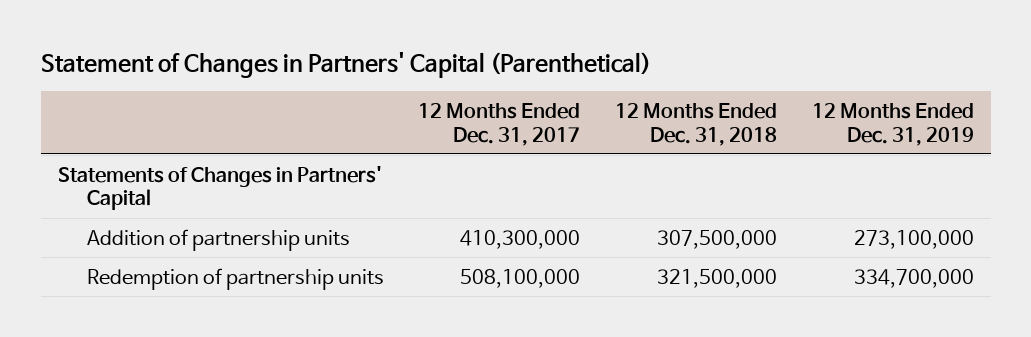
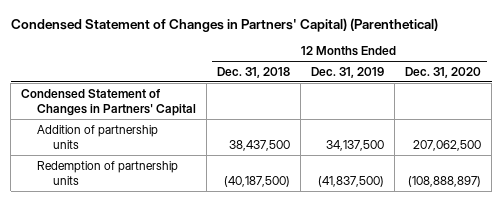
[40,52,651,79] Statement of Changes in Partners' Capital (Parenthetical) -> [10,17,438,32] Condensed Statement of Changes in Partners' Capital) (Parenthetical)
[418,102,581,146] 12 Months Ended Dec. 31, 2017 -> none
none -> [405,66,482,78] Dec. 31, 2020
[57,165,382,211] Statements of Changes in Partners' Capital -> [21,88,197,116] Condensed Statement of Changes in Partners' Capital
[656,229,777,249] 307,500,000 -> [229,139,291,151] 38,437,500
[853,229,974,249] 273,100,000 -> [326,139,385,151] 34,137,500
[656,268,777,288] 321,500,000 -> [224,175,291,187] (40,187,500)
[853,268,974,288] 334,700,000 -> [318,175,385,187] (41,837,500)

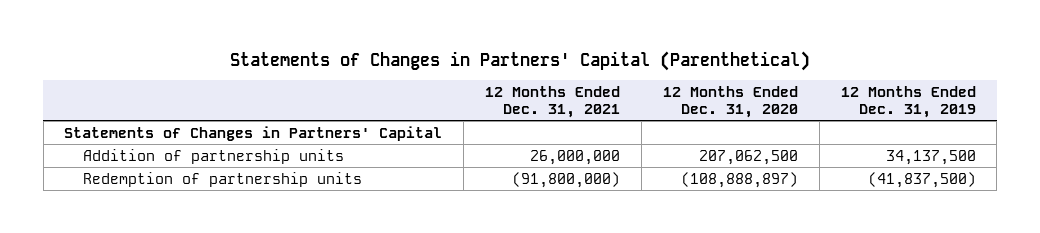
[10,17,438,32] Condensed Statement of Changes in Partners' Capital) (Parenthetical) -> [229,50,810,71] Statements of Changes in Partners' Capital (Parenthetical)
[217,66,291,78] Dec. 31, 2018 -> none
none -> [485,85,621,118] 12 Months Ended Dec. 31, 2021
[21,88,197,116] Condensed Statement of Changes in Partners' Capital -> [64,125,443,141] Statements of Changes in Partners' Capital

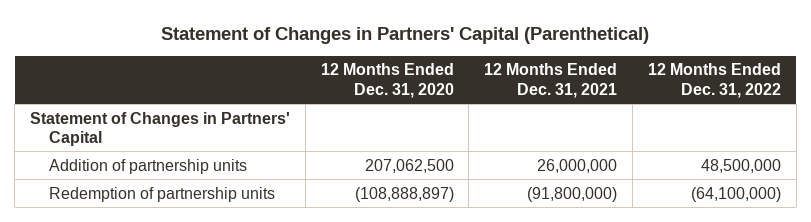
[229,50,810,71] Statements of Changes in Partners' Capital (Parenthetical) -> [161,26,650,44] Statement of Changes in Partners' Capital (Parenthetical)
[840,85,976,118] 12 Months Ended Dec. 31, 2019 -> none
none -> [647,63,781,98] 12 Months Ended Dec. 31, 2022
[64,125,443,141] Statements of Changes in Partners' Capital -> [29,111,290,146] Statement of Changes in Partners' Capital

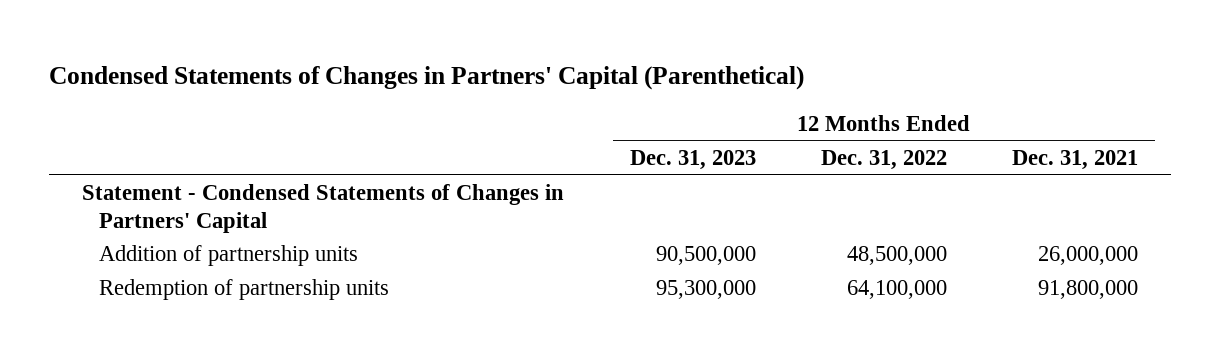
[161,26,650,44] Statement of Changes in Partners' Capital (Parenthetical) -> [49,66,805,91] Condensed Statements of Changes in Partners' Capital (Parenthetical)
[320,63,454,98] 12 Months Ended Dec. 31, 2020 -> none
none -> [629,149,756,170] Dec. 31, 2023
[29,111,290,146] Statement of Changes in Partners' Capital -> [82,184,565,233] Statement - Condensed Statements of Changes in Partners' Capital
[527,186,618,202] (91,800,000) -> [1038,280,1139,300] 91,800,000
[690,186,781,202] (64,100,000) -> [846,280,947,300] 64,100,000

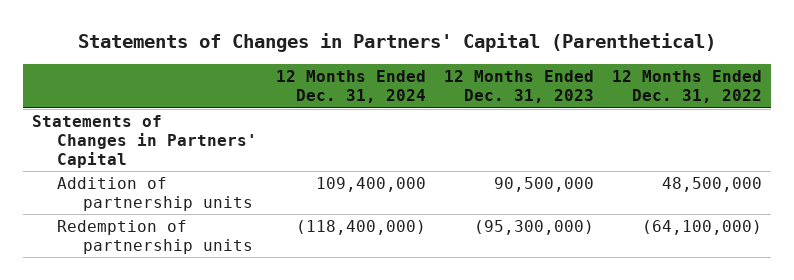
[49,66,805,91] Condensed Statements of Changes in Partners' Capital (Parenthetical) -> [78,32,717,52] Statements of Changes in Partners' Capital (Parenthetical)
[1012,149,1139,170] Dec. 31, 2021 -> none
none -> [275,70,426,104] 12 Months Ended Dec. 31, 2024
[82,184,565,233] Statement - Condensed Statements of Changes in Partners' Capital -> [32,115,258,168] Statements of Changes in Partners' Capital
[655,280,756,300] 95,300,000 -> [473,220,594,236] (95,300,000)
[846,280,947,300] 64,100,000 -> [642,220,763,236] (64,100,000)

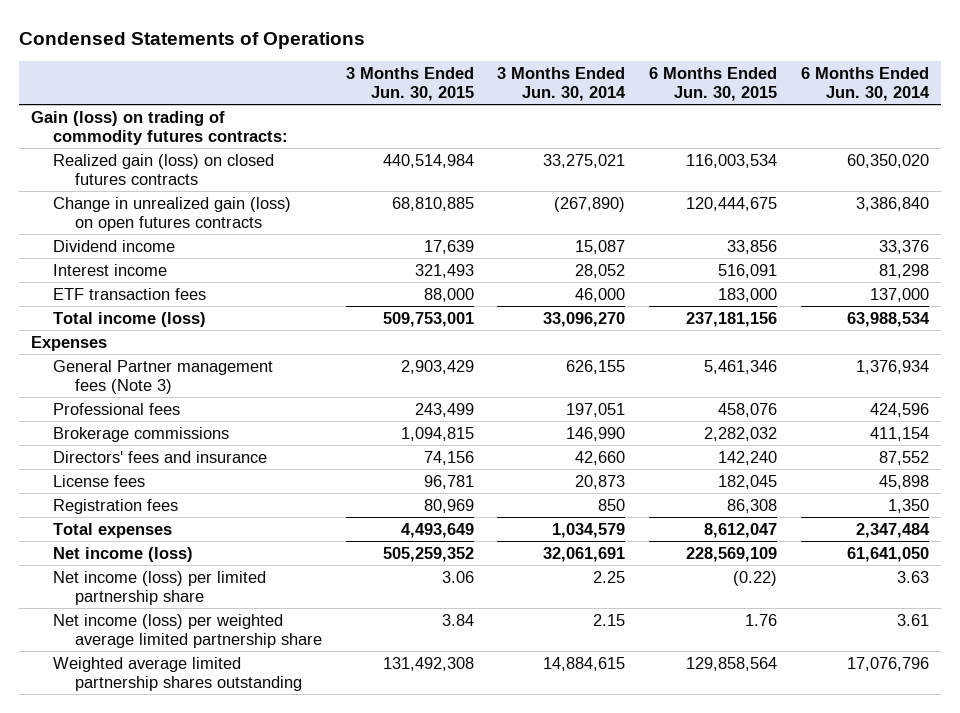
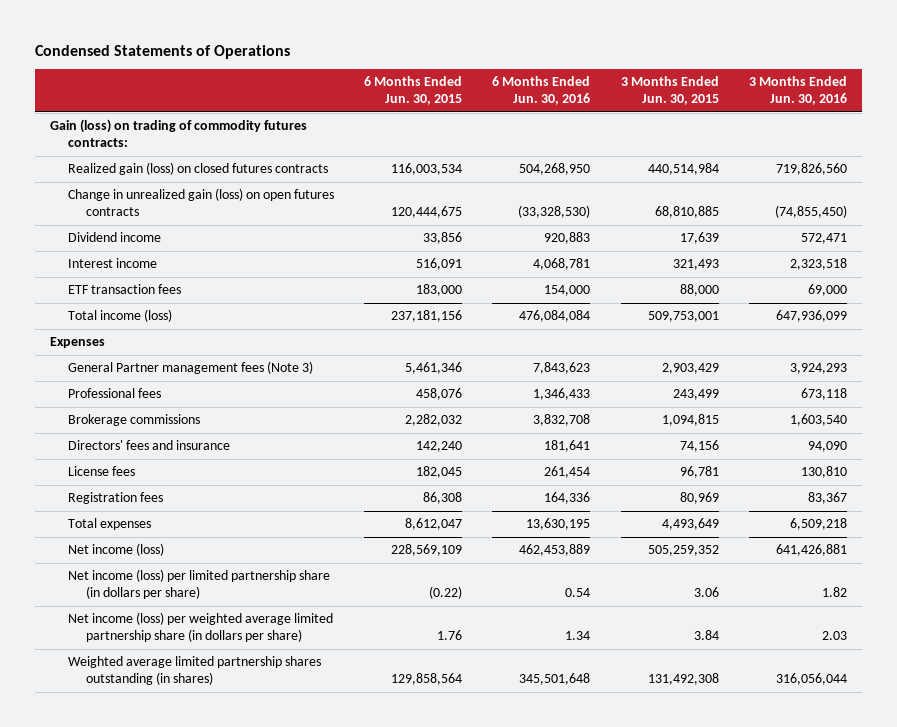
[497,66,627,102] 3 Months Ended Jun. 30, 2014 -> none
[800,66,930,102] 6 Months Ended Jun. 30, 2014 -> none
none -> [492,76,591,106] 6 Months Ended Jun. 30, 2016
none -> [748,76,847,106] 3 Months Ended Jun. 30, 2016
[52,570,266,605] Net income (loss) per limited partnership share -> [67,569,330,600] Net income (loss) per limited partnership share (in dollars per share)
[52,613,322,648] Net income (loss) per weighted average limited partnership share -> [67,612,333,643] Net income (loss) per weighted average limited partnership share (in dollars per share)
[52,656,302,691] Weighted average limited partnership shares outstanding -> [67,656,321,686] Weighted average limited partnership shares outstanding (in shares)

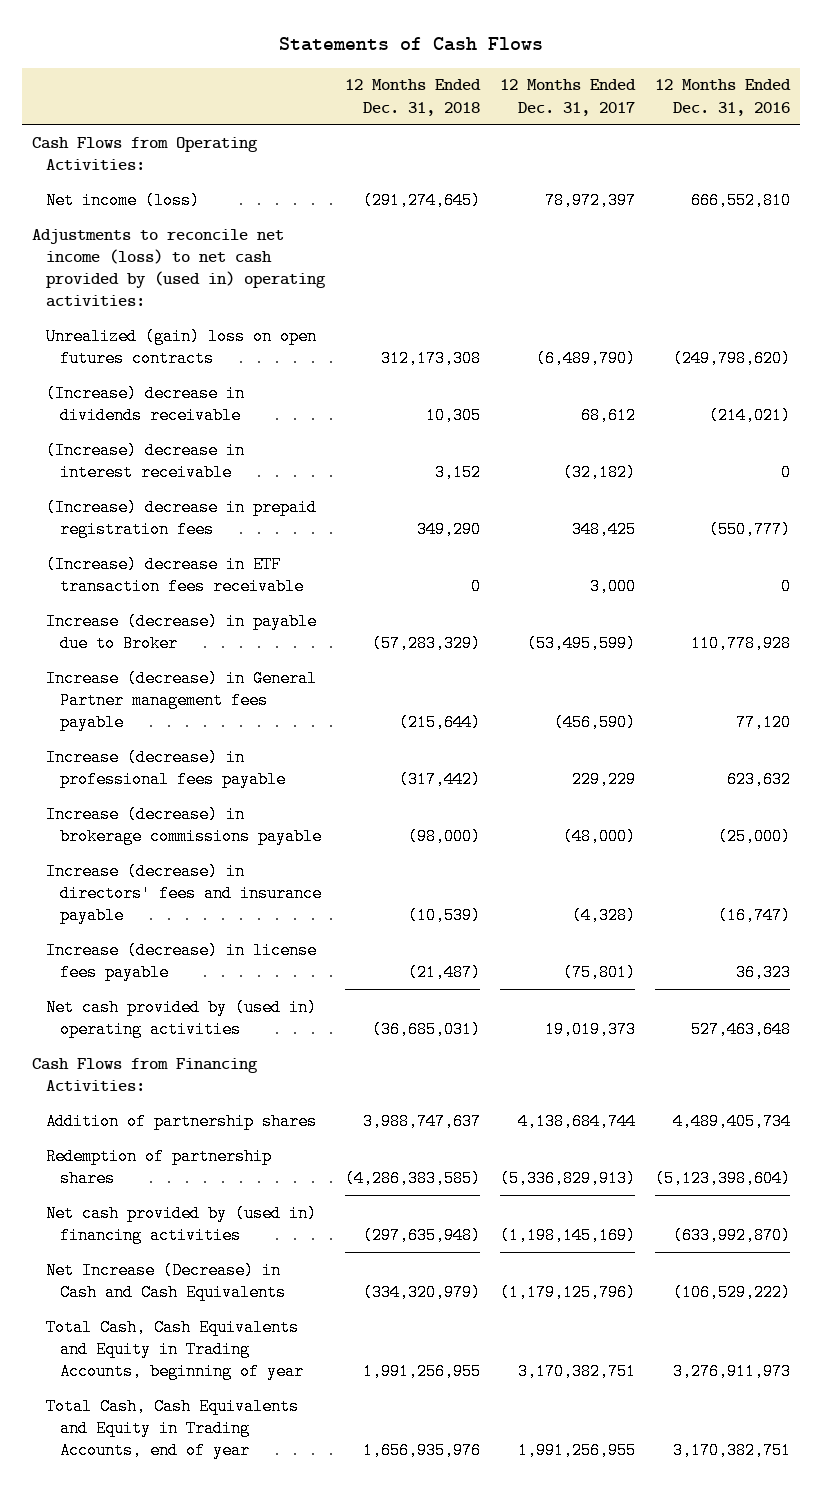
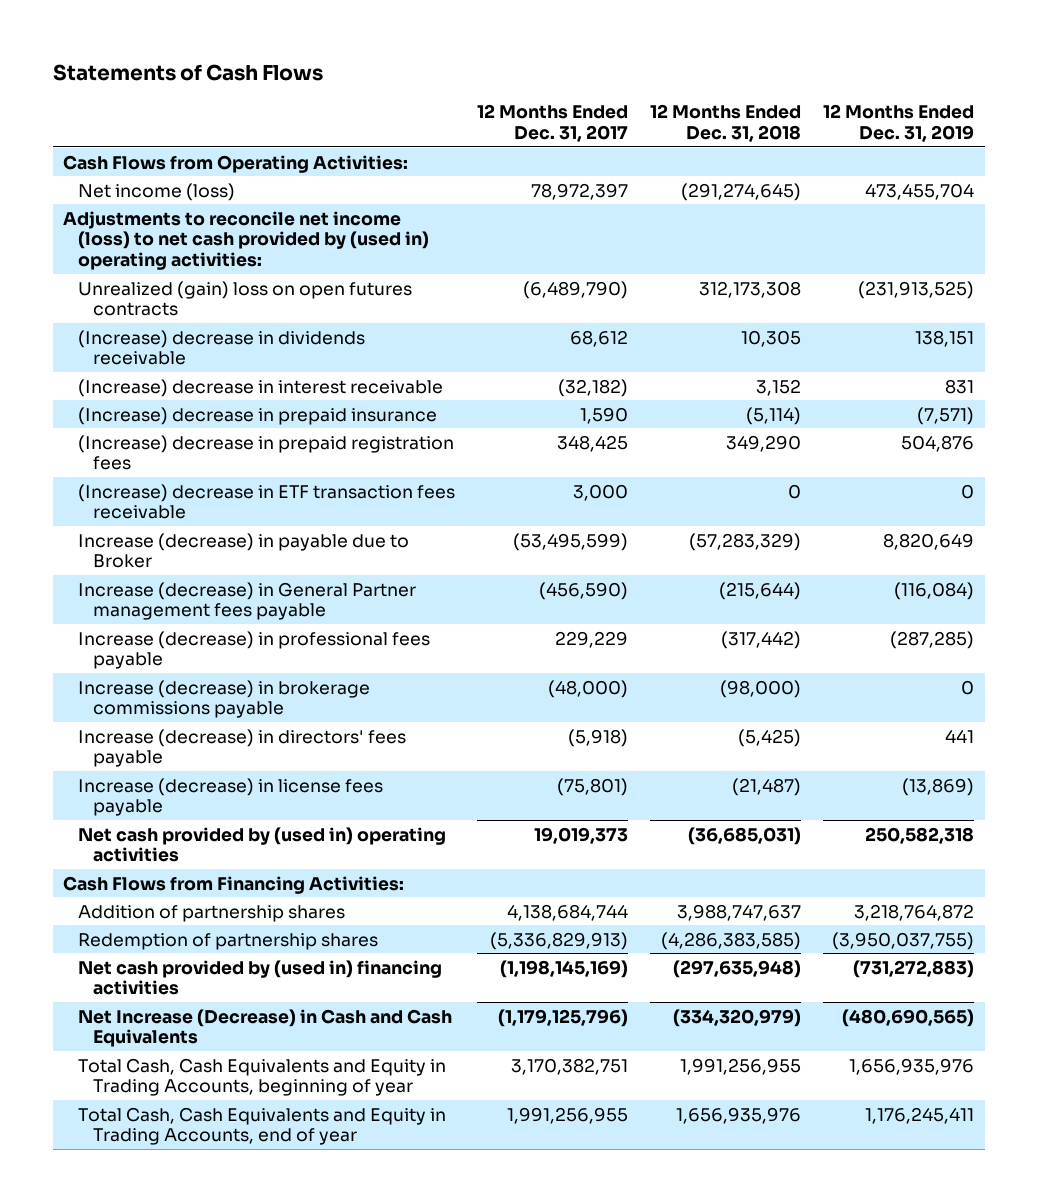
[654,79,791,116] 12 Months Ended Dec. 31, 2016 -> none
none -> [823,104,975,143] 12 Months Ended Dec. 31, 2019
none -> [78,406,438,425] (Increase) decrease in prepaid insurance
[46,862,322,924] Increase (decrease) in directors' fees and insurance payable -> [78,728,407,768] Increase (decrease) in directors' fees payable
[408,906,482,924] (10,539) -> [738,728,802,747] (5,425)
[571,906,636,924] (4,328) -> [568,728,629,747] (5,918)

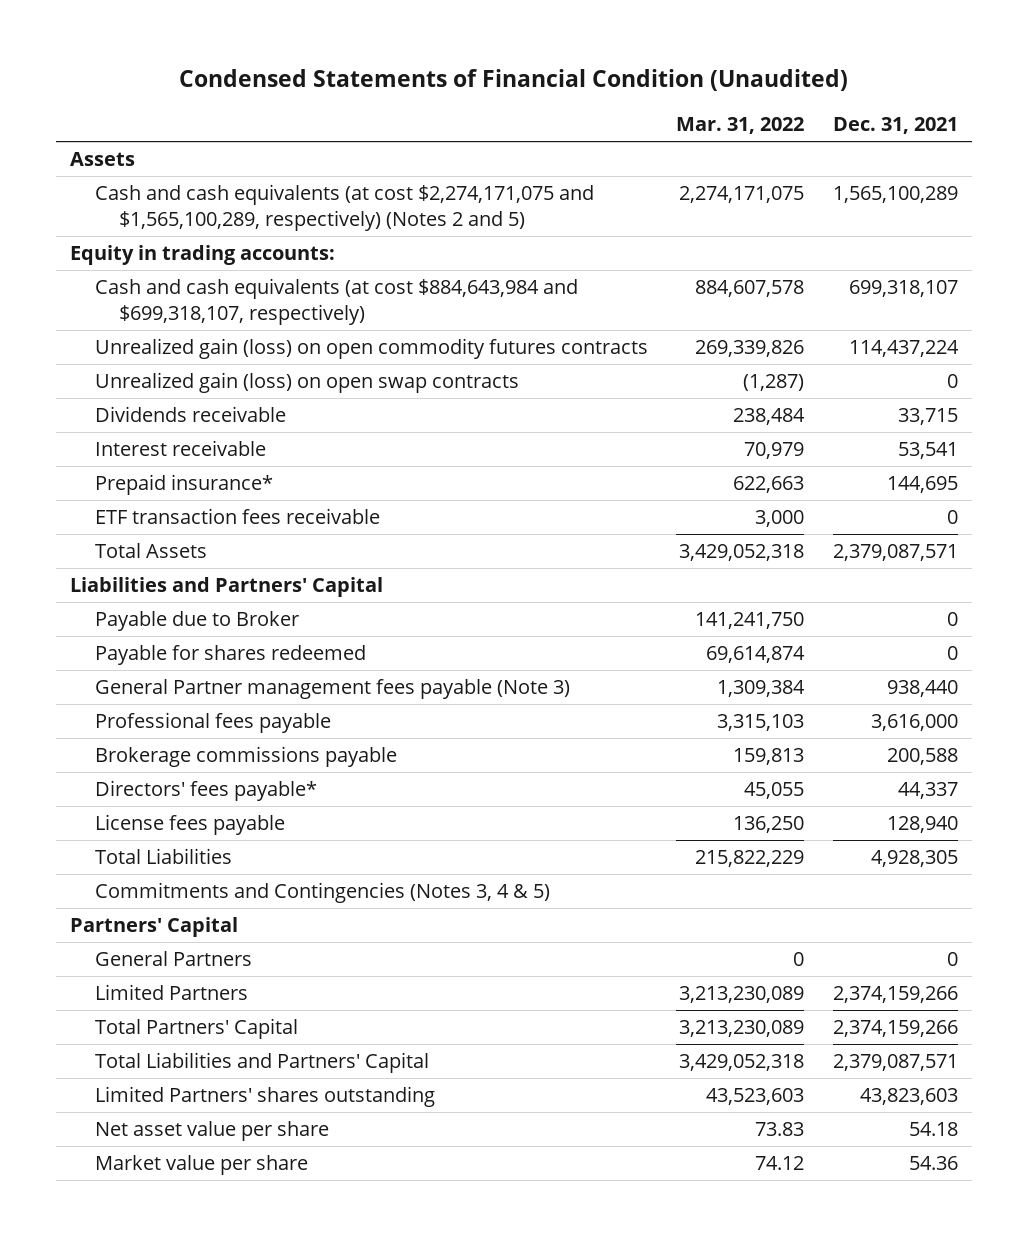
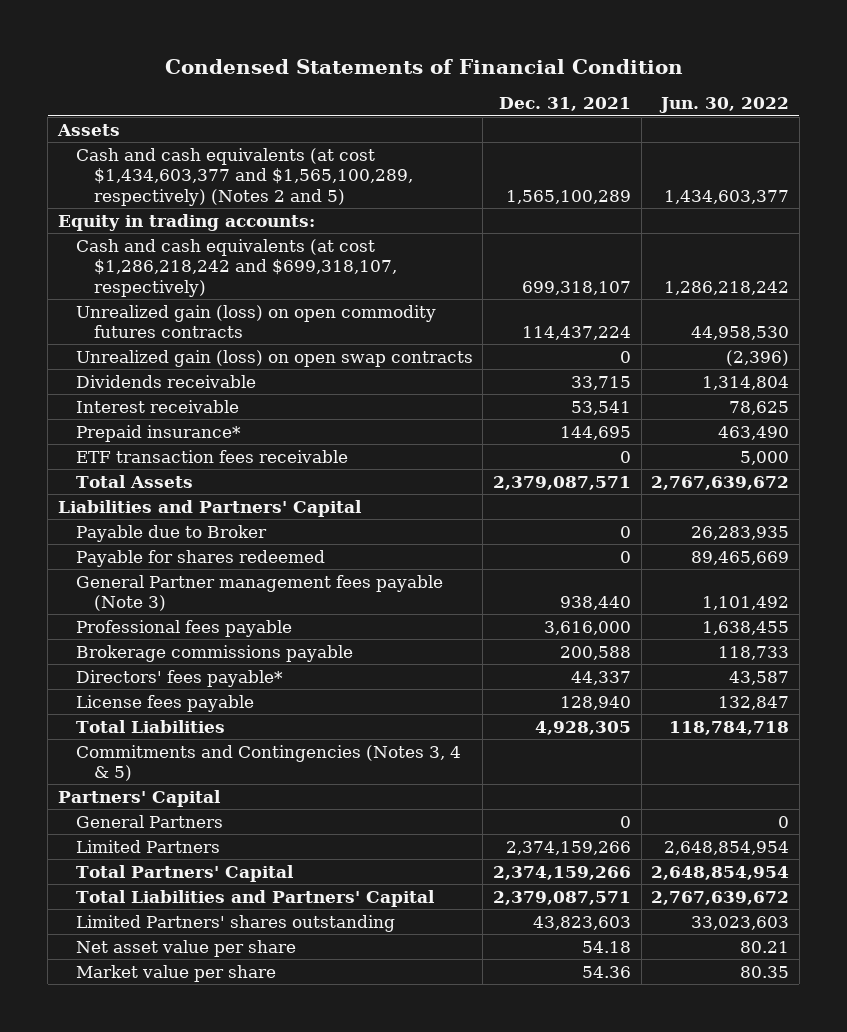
[178,68,848,91] Condensed Statements of Financial Condition (Unaudited) -> [164,58,683,74] Condensed Statements of Financial Condition
[676,117,805,135] Mar. 31, 2022 -> none
none -> [659,97,790,114] Jun. 30, 2022
[94,184,594,232] Cash and cash equivalents (at cost $2,274,171,075 and $1,565,100,289, respectively) (Notes 2 and 5) -> [75,147,413,206] Cash and cash equivalents (at cost $1,434,603,377 and $1,565,100,289, respectively) (Notes 2 and 5)
[94,278,578,326] Cash and cash equivalents (at cost $884,643,984 and $699,318,107, respectively) -> [75,238,397,297] Cash and cash equivalents (at cost $1,286,218,242 and $699,318,107, respectively)

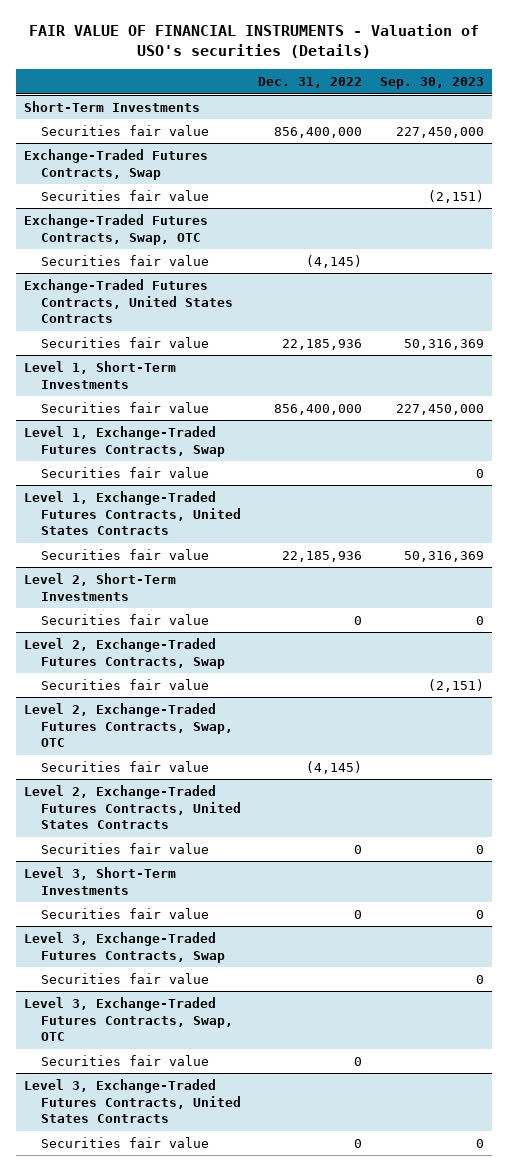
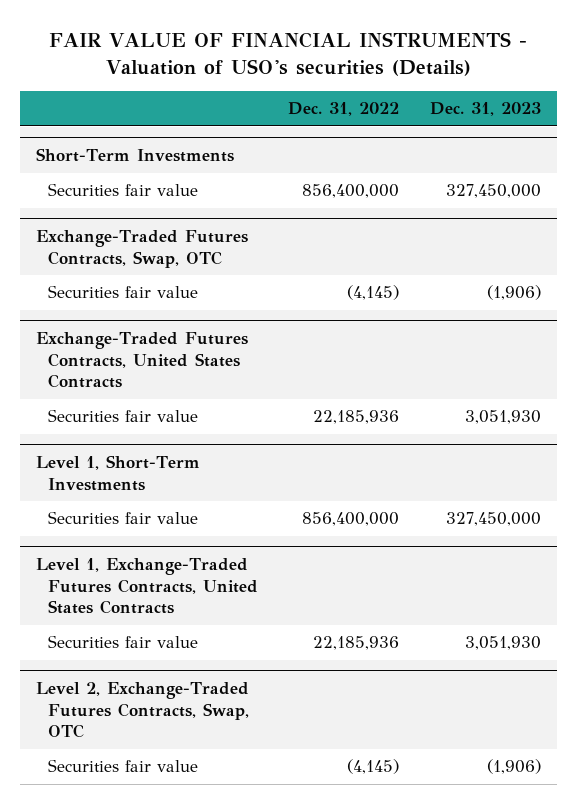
[379,77,484,90] Sep. 30, 2023 -> none
none -> [430,102,542,117] Dec. 31, 2023
[24,149,209,180] Exchange-Traded Futures Contracts, Swap -> none
[40,190,209,202] Securities fair value -> none
[24,426,225,457] Level 1, Exchange-Traded Futures Contracts, Swap -> none
[40,467,209,479] Securities fair value -> none
[24,573,177,601] Level 2, Short-Term Investments -> none
[40,614,209,626] Securities fair value -> none
[24,638,225,669] Level 2, Exchange-Traded Futures Contracts, Swap -> none
[40,679,209,691] Securities fair value -> none
[24,785,241,830] Level 2, Exchange-Traded Futures Contracts, United States Contracts -> none
[40,843,209,855] Securities fair value -> none
[24,867,177,895] Level 3, Short-Term Investments -> none
[40,908,209,920] Securities fair value -> none
[24,932,225,963] Level 3, Exchange-Traded Futures Contracts, Swap -> none
[40,973,209,985] Securities fair value -> none
[24,997,233,1042] Level 3, Exchange-Traded Futures Contracts, Swap, OTC -> none
[40,1055,209,1067] Securities fair value -> none
[24,1079,241,1124] Level 3, Exchange-Traded Futures Contracts, United States Contracts -> none
[40,1137,209,1149] Securities fair value -> none

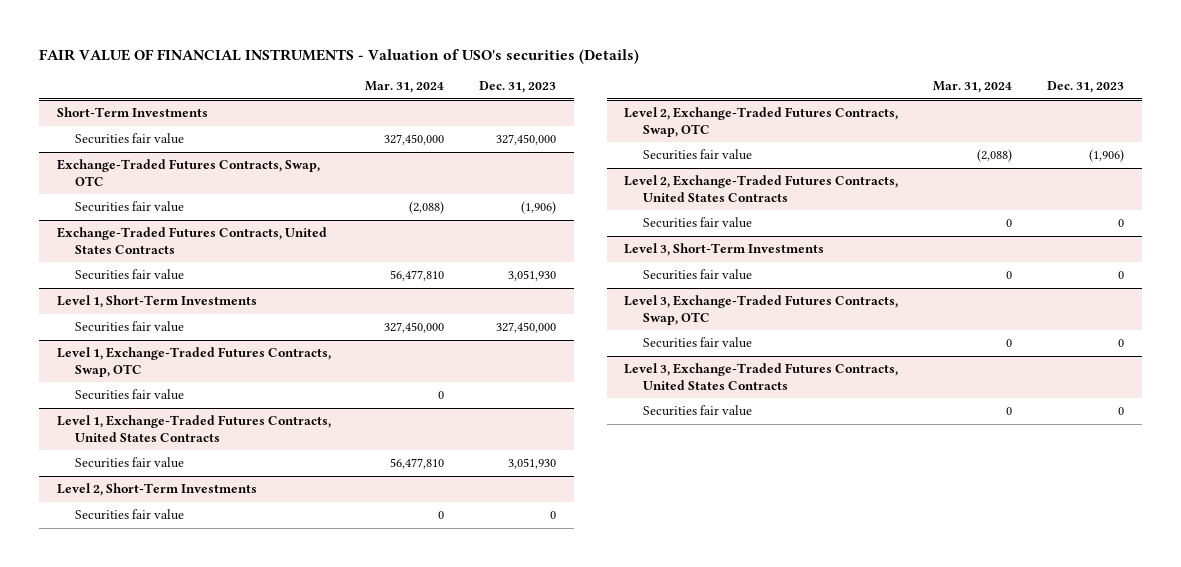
[288,102,400,117] Dec. 31, 2022 -> none
none -> [365,81,445,94] Mar. 31, 2024
none -> [56,347,331,377] Level 1, Exchange-Traded Futures Contracts, Swap, OTC
none -> [74,389,184,401] Securities fair value
none -> [56,483,257,497] Level 2, Short-Term Investments
none -> [74,509,184,521] Securities fair value
none -> [624,175,899,202] Level 2, Exchange-Traded Futures Contracts, United States Contracts
none -> [642,217,752,229] Securities fair value
none -> [624,243,825,257] Level 3, Short-Term Investments
none -> [642,269,752,281] Securities fair value
none -> [624,295,899,325] Level 3, Exchange-Traded Futures Contracts, Swap, OTC
none -> [642,337,752,349] Securities fair value
none -> [624,363,899,390] Level 3, Exchange-Traded Futures Contracts, United States Contracts
none -> [642,405,752,417] Securities fair value

